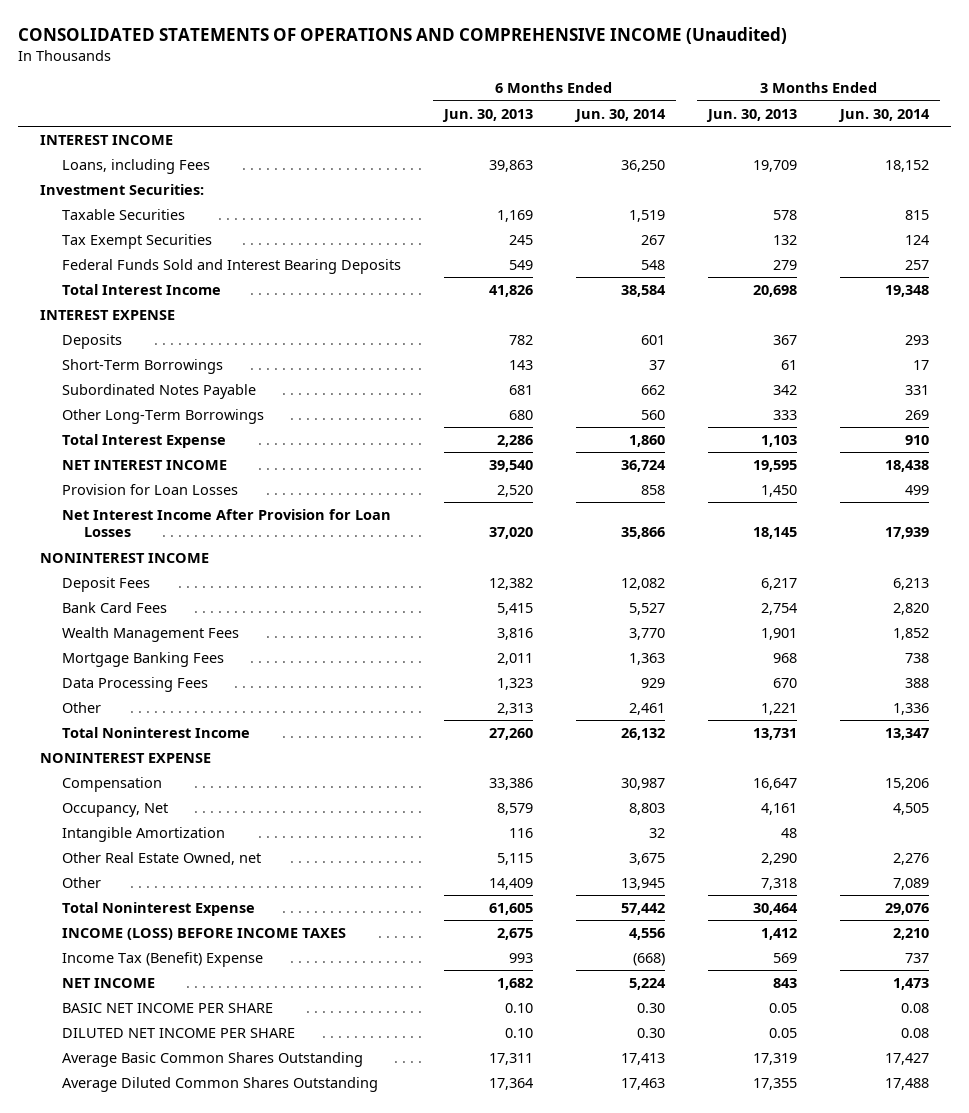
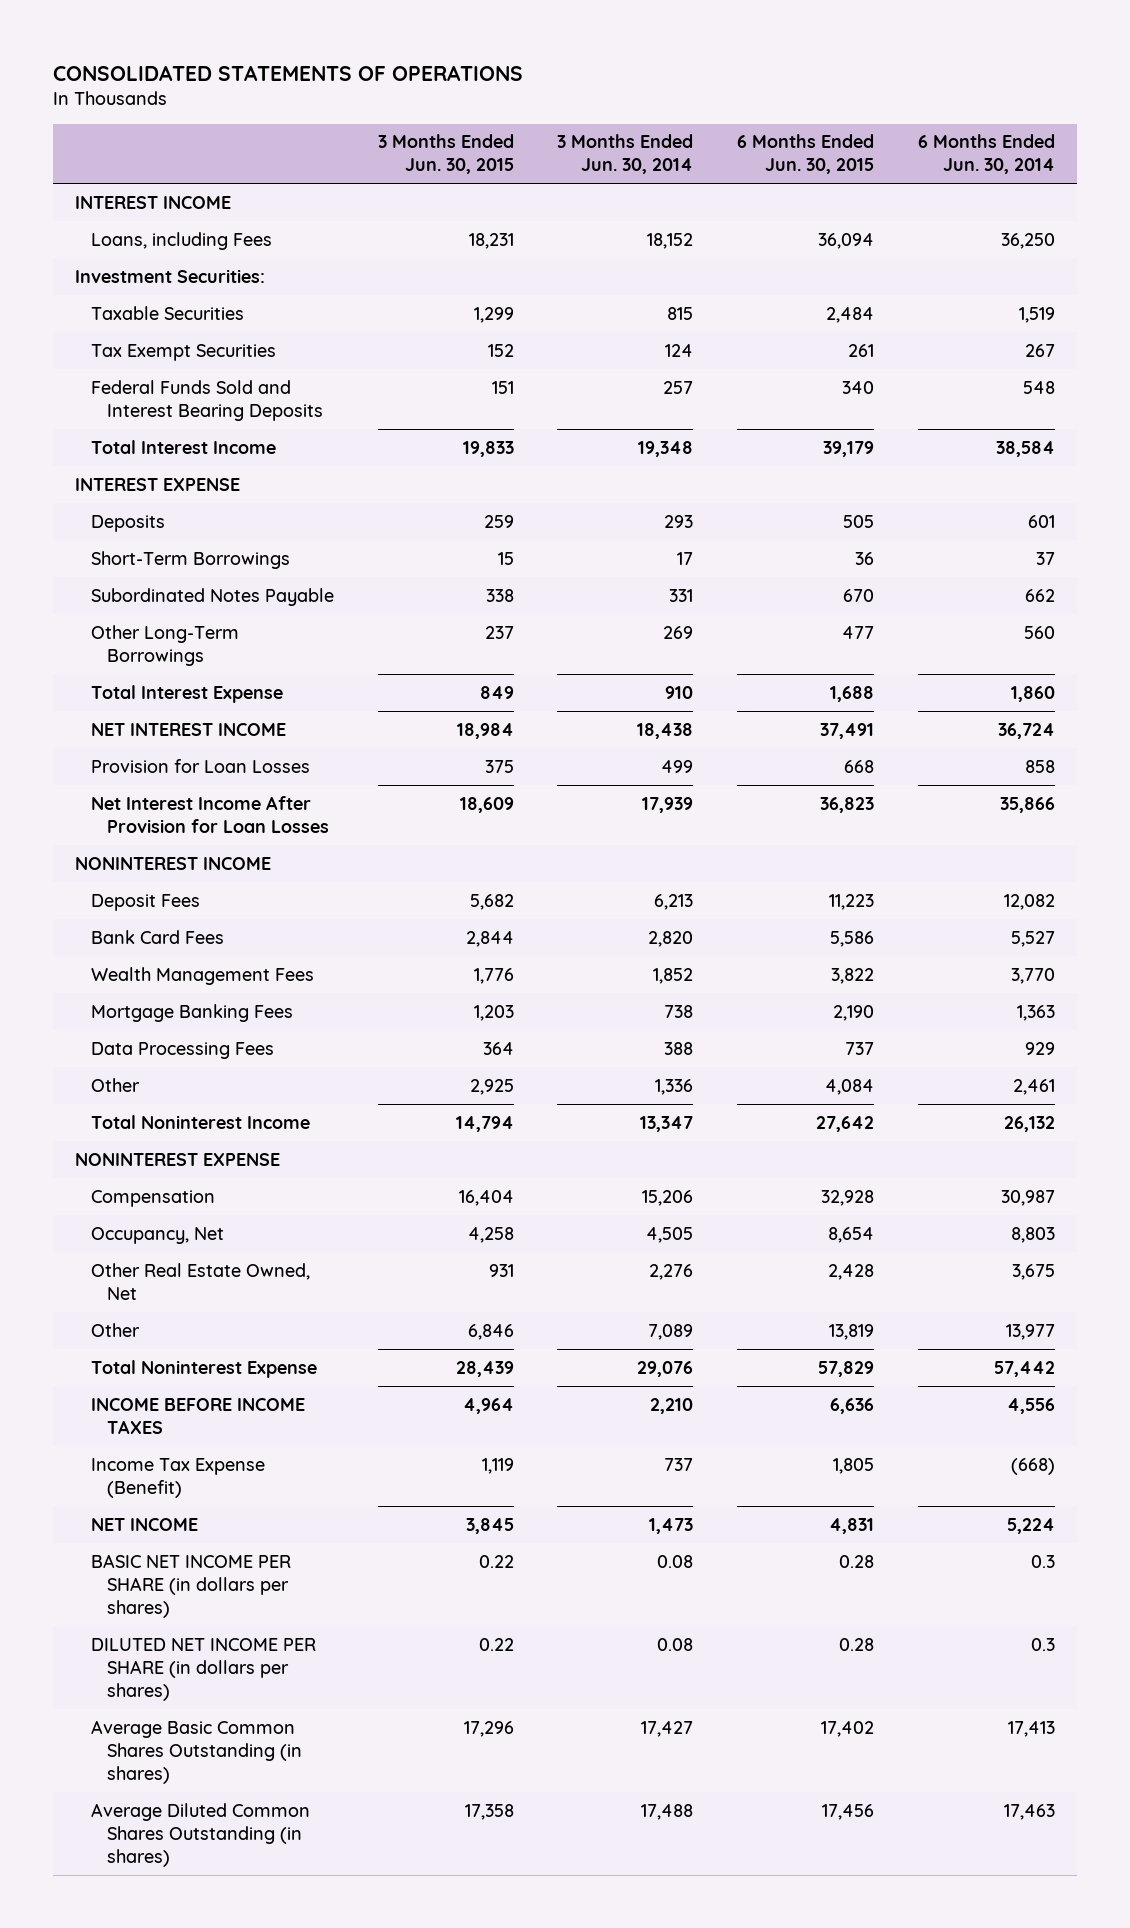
[17,26,787,44] CONSOLIDATED STATEMENTS OF OPERATIONS AND COMPREHENSIVE INCOME (Unaudited) -> [52,64,523,81] CONSOLIDATED STATEMENTS OF OPERATIONS
[441,108,533,122] Jun. 30, 2013 -> none
[706,108,798,122] Jun. 30, 2013 -> none
none -> [377,134,514,175] 3 Months Ended Jun. 30, 2015
none -> [737,134,875,175] 6 Months Ended Jun. 30, 2015
[61,827,225,843] Intangible Amortization -> none
[61,852,261,866] Other Real Estate Owned, net -> [90,1262,310,1300] Other Real Estate Owned, Net
[621,878,666,891] 13,945 -> [1005,1323,1055,1340] 13,977
[61,928,346,941] INCOME (LOSS) BEFORE INCOME TAXES -> [90,1397,305,1434] INCOME BEFORE INCOME TAXES
[61,952,263,968] Income Tax (Benefit) Expense -> [90,1457,265,1498] Income Tax Expense (Benefit)
[61,1003,273,1014] BASIC NET INCOME PER SHARE -> [90,1553,291,1618] BASIC NET INCOME PER SHARE (in dollars per shares)
[637,1003,666,1014] 0.30 -> [1030,1554,1055,1568] 0.3
[61,1028,295,1039] DILUTED NET INCOME PER SHARE -> [90,1637,316,1701] DILUTED NET INCOME PER SHARE (in dollars per shares)
[637,1028,666,1039] 0.30 -> [1030,1637,1055,1651] 0.3
[61,1052,363,1068] Average Basic Common Shares Outstanding -> [90,1719,303,1784] Average Basic Common Shares Outstanding (in shares)
[61,1077,378,1093] Average Diluted Common Shares Outstanding -> [90,1802,310,1867] Average Diluted Common Shares Outstanding (in shares)

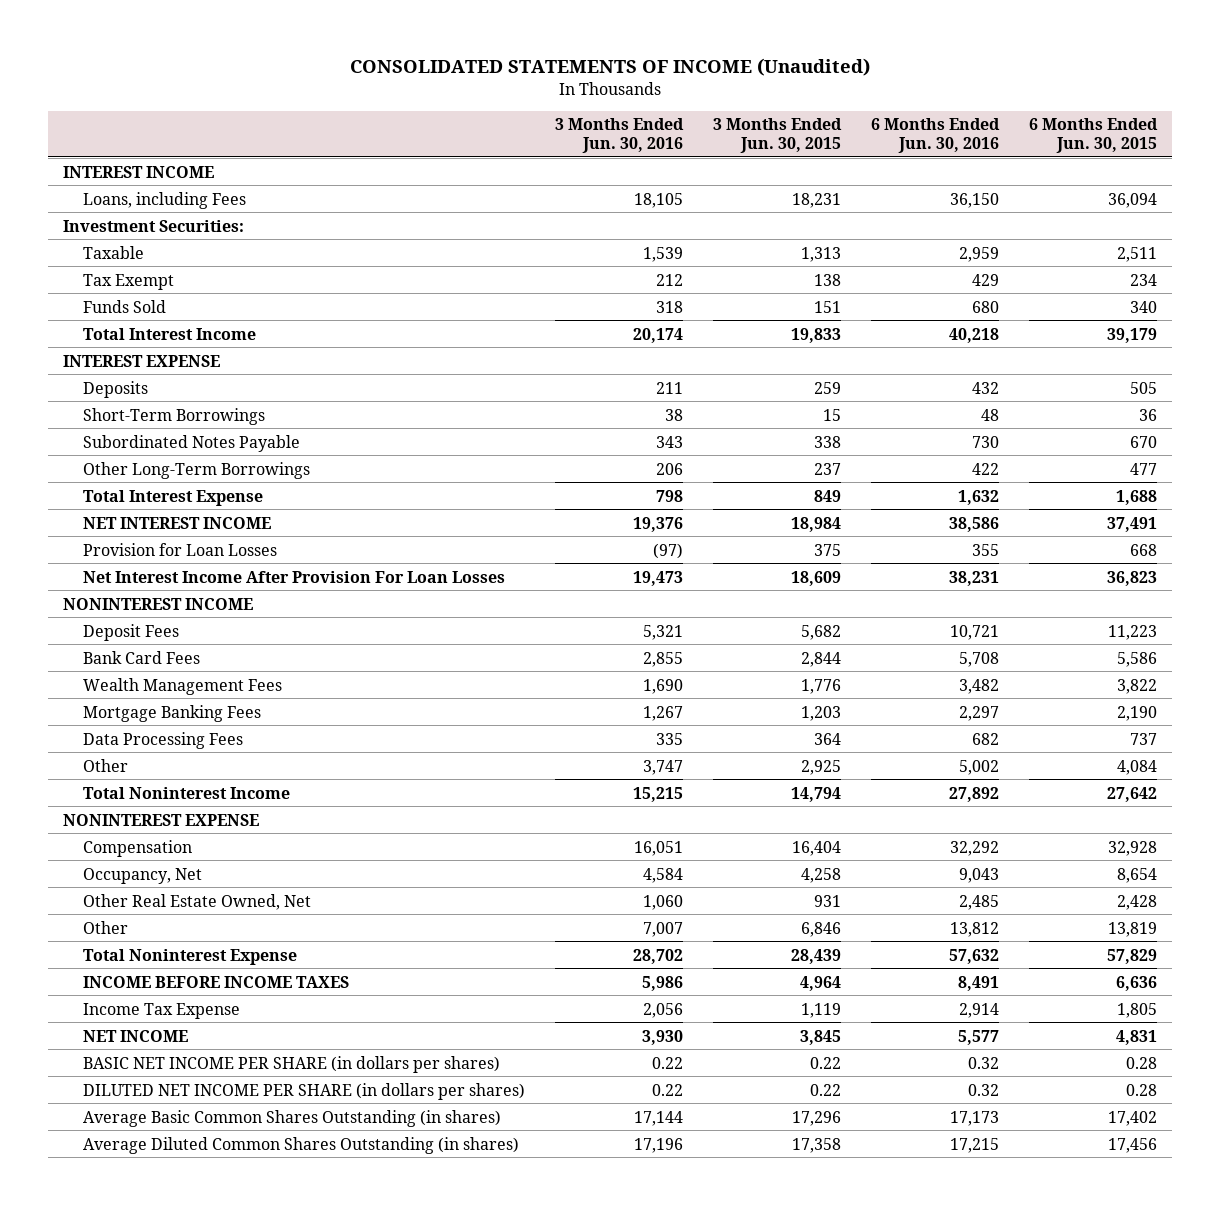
[52,64,523,81] CONSOLIDATED STATEMENTS OF OPERATIONS -> [350,58,871,77] CONSOLIDATED STATEMENTS OF INCOME (Unaudited)
[557,134,694,175] 3 Months Ended Jun. 30, 2014 -> none
[917,134,1055,175] 6 Months Ended Jun. 30, 2014 -> none
none -> [555,118,685,153] 3 Months Ended Jun. 30, 2016
none -> [871,118,1001,153] 6 Months Ended Jun. 30, 2016
[90,305,244,320] Taxable Securities -> [83,245,145,259] Taxable
[473,306,514,323] 1,299 -> [801,246,842,262] 1,313
[826,306,875,323] 2,484 -> [1117,246,1158,262] 2,511
[90,343,276,361] Tax Exempt Securities -> [83,273,175,290] Tax Exempt
[487,343,514,357] 152 -> [814,273,842,286] 138
[848,343,875,357] 261 -> [1130,273,1158,286] 234
[90,379,324,421] Federal Funds Sold and Interest Bearing Deposits -> [83,299,167,313] Funds Sold
[90,795,330,833] Net Interest Income After Provision for Loan Losses -> [83,570,506,583] Net Interest Income After Provision For Loan Losses
[90,1457,265,1498] Income Tax Expense (Benefit) -> [83,1002,241,1019] Income Tax Expense

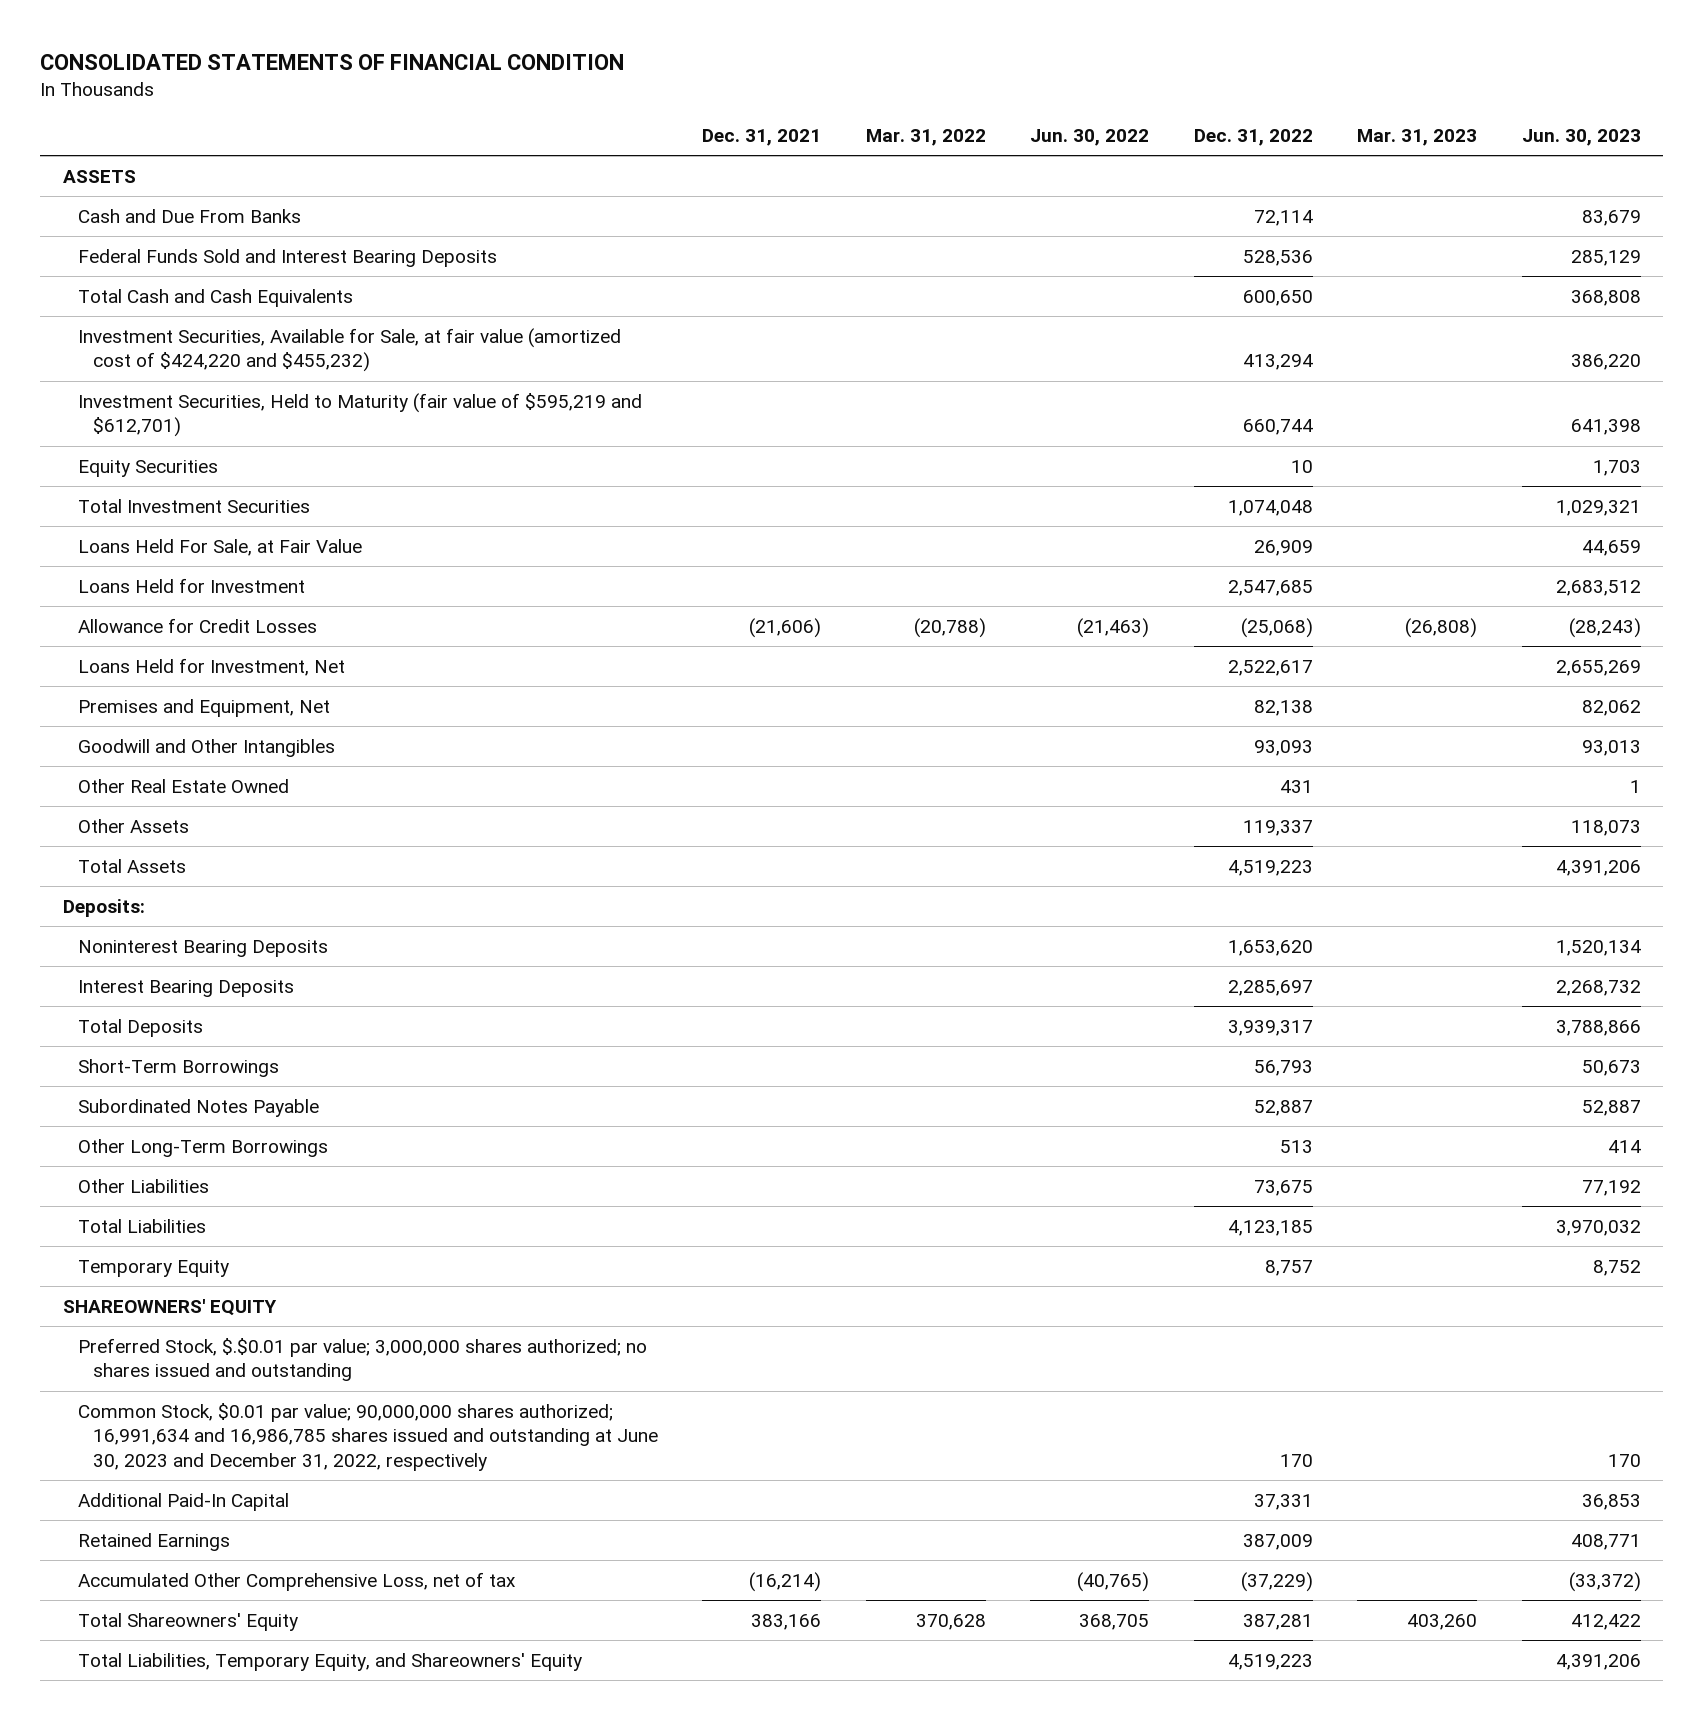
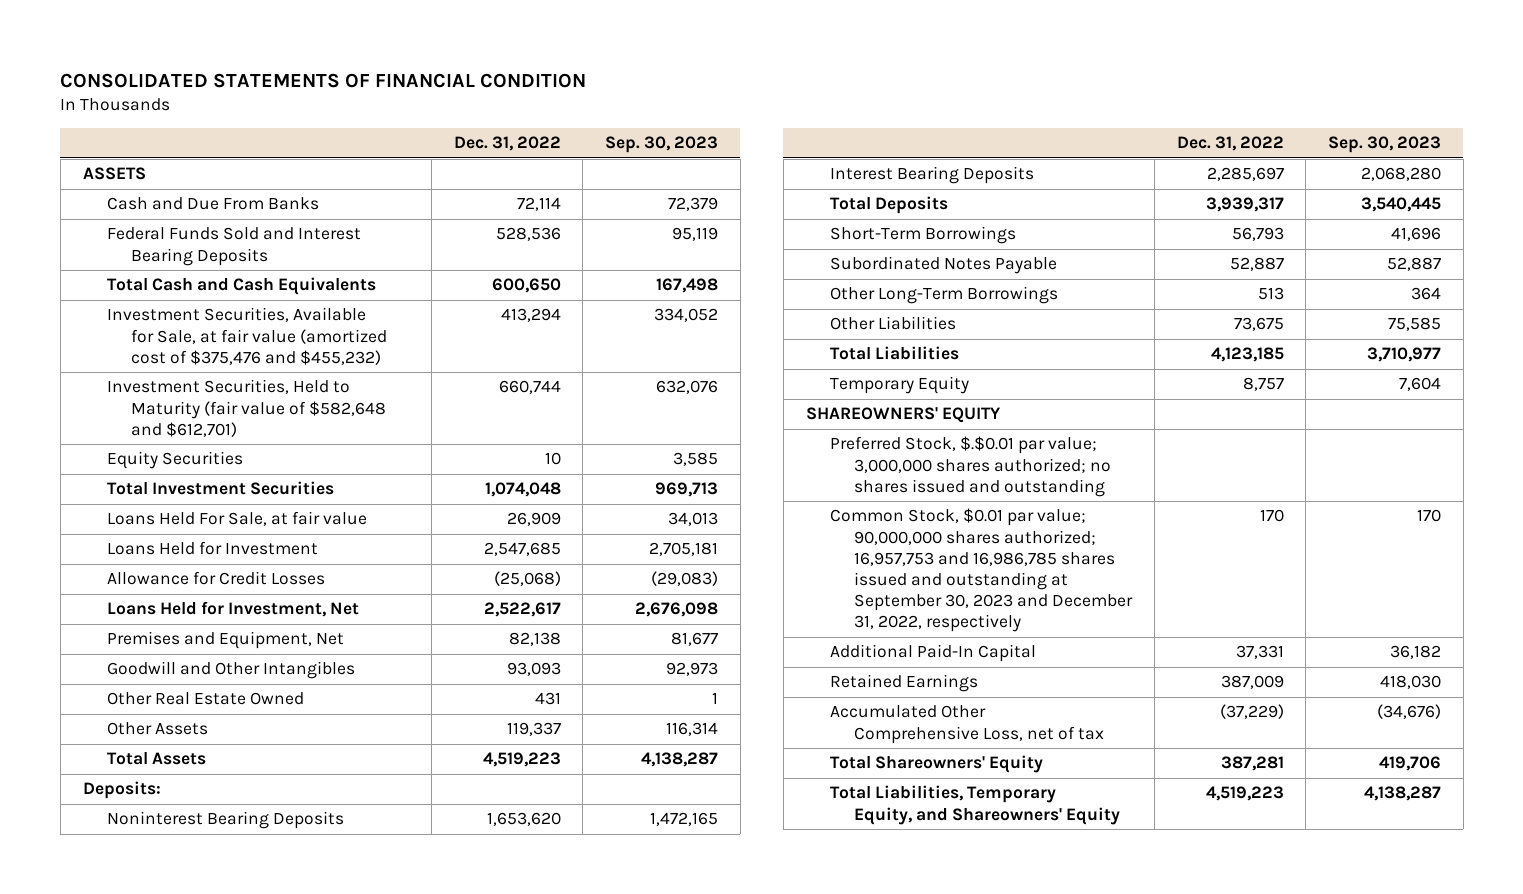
[702,128,822,146] Dec. 31, 2021 -> none
[865,128,986,146] Mar. 31, 2022 -> none
[1030,128,1150,146] Jun. 30, 2022 -> none
[1357,128,1478,146] Mar. 31, 2023 -> none
[1521,128,1641,146] Jun. 30, 2023 -> none
none -> [604,136,718,154] Sep. 30, 2023
[77,327,621,373] Investment Securities, Available for Sale, at fair value (amortized cost of $424,220 and $455,232) -> [106,307,388,365] Investment Securities, Available for Sale, at fair value (amortized cost of $375,476 and $455,232)
[77,392,642,438] Investment Securities, Held to Maturity (fair value of $595,219 and $612,701) -> [106,379,387,437] Investment Securities, Held to Maturity (fair value of $582,648 and $612,701)
[77,538,362,556] Loans Held For Sale, at Fair Value -> [106,511,367,527] Loans Held For Sale, at fair value
[77,1402,658,1472] Common Stock, $0.01 par value; 90,000,000 shares authorized; 16,991,634 and 16,986,785 shares issued and outstanding at June 30, 2023 and December 31, 2022, respectively -> [829,508,1134,633] Common Stock, $0.01 par value; 90,000,000 shares authorized; 16,957,753 and 16,986,785 shares issued and outstanding at September 30, 2023 and December 31, 2022, respectively

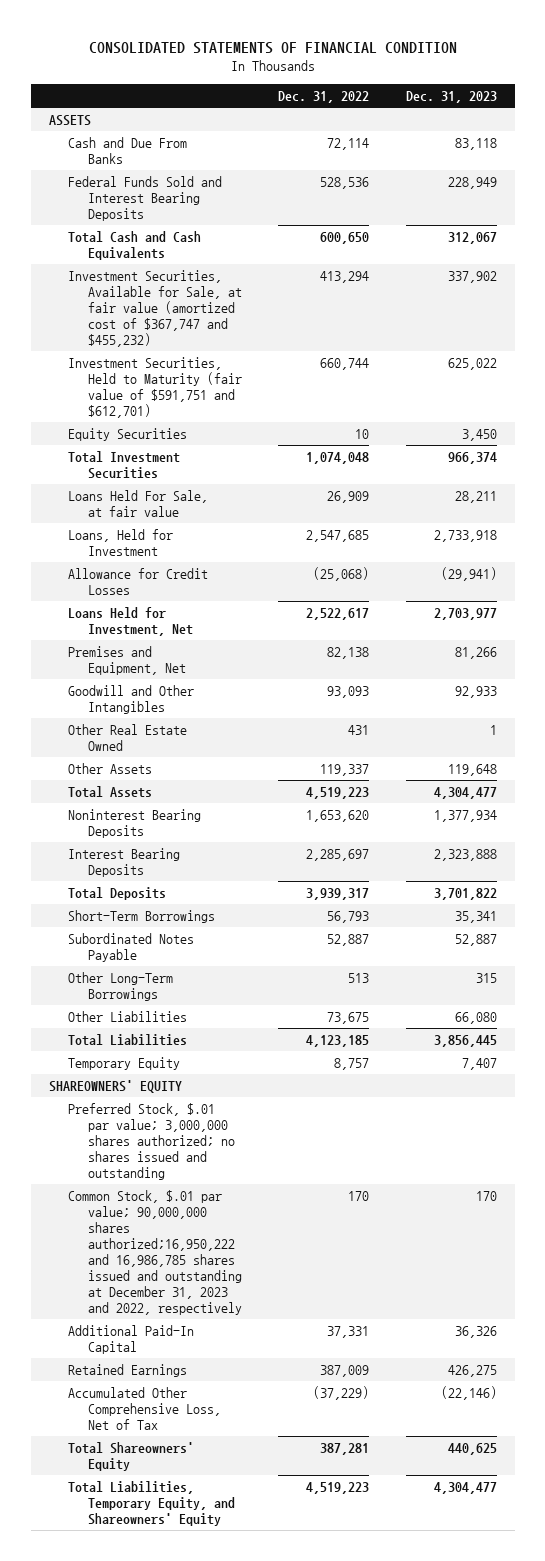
[604,136,718,154] Sep. 30, 2023 -> none
none -> [405,91,497,104] Dec. 31, 2023
[106,307,388,365] Investment Securities, Available for Sale, at fair value (amortized cost of $375,476 and $455,232) -> [68,270,243,348] Investment Securities, Available for Sale, at fair value (amortized cost of $367,747 and $455,232)
[106,379,387,437] Investment Securities, Held to Maturity (fair value of $582,648 and $612,701) -> [68,357,243,419] Investment Securities, Held to Maturity (fair value of $591,751 and $612,701)
[106,541,318,556] Loans Held for Investment -> [68,529,174,557] Loans, Held for Investment
[82,781,161,800] Deposits: -> none
[829,436,1112,497] Preferred Stock, $.$0.01 par value; 3,000,000 shares authorized; no shares issued and outstanding -> [68,1103,236,1181] Preferred Stock, $.01 par value; 3,000,000 shares authorized; no shares issued and outstanding
[829,508,1134,633] Common Stock, $0.01 par value; 90,000,000 shares authorized; 16,957,753 and 16,986,785 shares issued and outstanding at September 30, 2023 and December 31, 2022, respectively -> [68,1190,243,1316] Common Stock, $.01 par value; 90,000,000 shares authorized;16,950,222 and 16,986,785 shares issued and outstanding at December 31, 2023 and 2022, respectively
[829,705,1105,744] Accumulated Other Comprehensive Loss, net of tax -> [68,1387,222,1431] Accumulated Other Comprehensive Loss, Net of Tax

